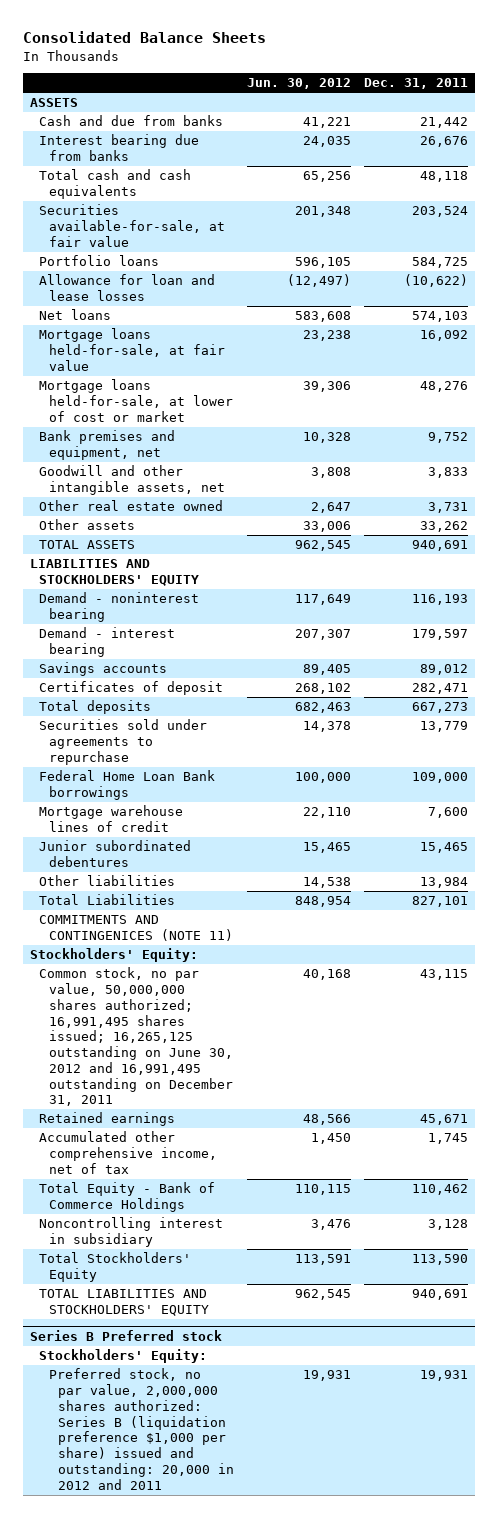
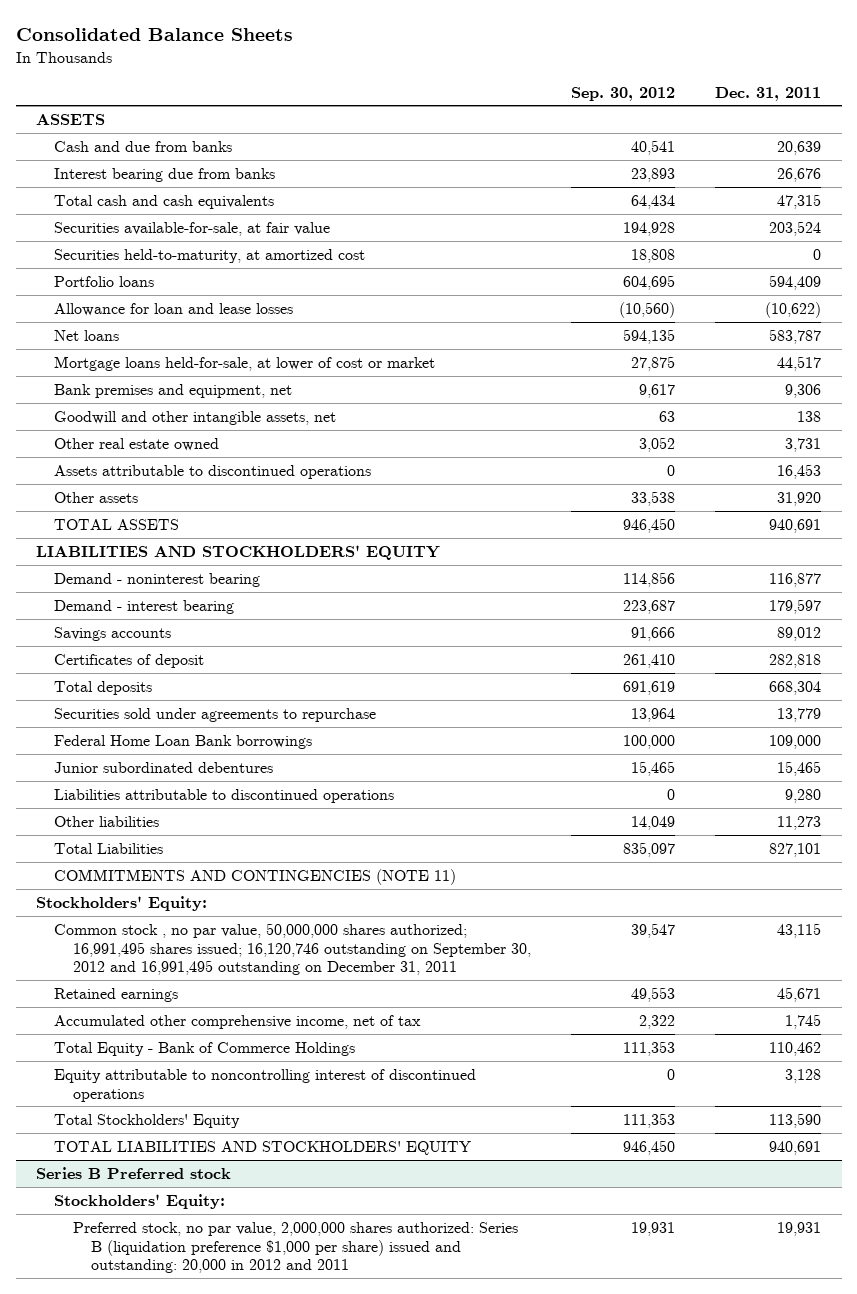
[247,78,352,90] Jun. 30, 2012 -> none
none -> [570,86,675,101] Sep. 30, 2012
[420,117,469,129] 21,442 -> [777,140,822,155] 20,639
[420,171,469,183] 48,118 -> [777,193,822,209] 47,315
none -> [54,248,366,263] Securities held-to-maturity, at amortized cost
[412,257,469,269] 584,725 -> [769,274,822,290] 594,409
[39,328,225,371] Mortgage loans held-for-sale, at fair value -> none
[412,311,469,323] 574,103 -> [769,328,822,344] 583,787
[420,381,469,393] 48,276 -> [777,355,822,371] 44,517
[428,432,469,444] 9,752 -> [785,383,822,398] 9,306
[428,467,469,479] 3,833 -> [797,410,822,422] 138
none -> [54,464,372,479] Assets attributable to discontinued operations
[420,521,469,533] 33,262 -> [777,491,822,506] 31,920
[412,594,469,606] 116,193 -> [769,572,822,587] 116,877
[412,683,469,695] 282,471 -> [769,653,822,668] 282,818
[412,702,469,714] 667,273 -> [769,680,822,695] 668,304
[39,805,184,832] Mortgage warehouse lines of credit -> none
none -> [54,788,395,803] Liabilities attributable to discontinued operations
[420,877,469,889] 13,984 -> [777,815,822,830] 11,273
[39,915,233,941] COMMITMENTS AND CONTINGENICES (NOTE 11) -> [54,868,457,885] COMMITMENTS AND CONTINGENCIES (NOTE 11)
[39,967,233,1107] Common stock, no par value, 50,000,000 shares authorized; 16,991,495 shares issued; 16,265,125 outstanding on June 30, 2012 and 16,991,495 outstanding on December 31, 2011 -> [54,922,531,976] Common stock , no par value, 50,000,000 shares authorized; 16,991,495 shares issued; 16,120,746 outstanding on September 30, 2012 and 16,991,495 outstanding on December 31, 2011
[39,1217,224,1247] Noncontrolling interest in subsidiary -> [54,1068,477,1102] Equity attributable to noncontrolling interest of discontinued operations

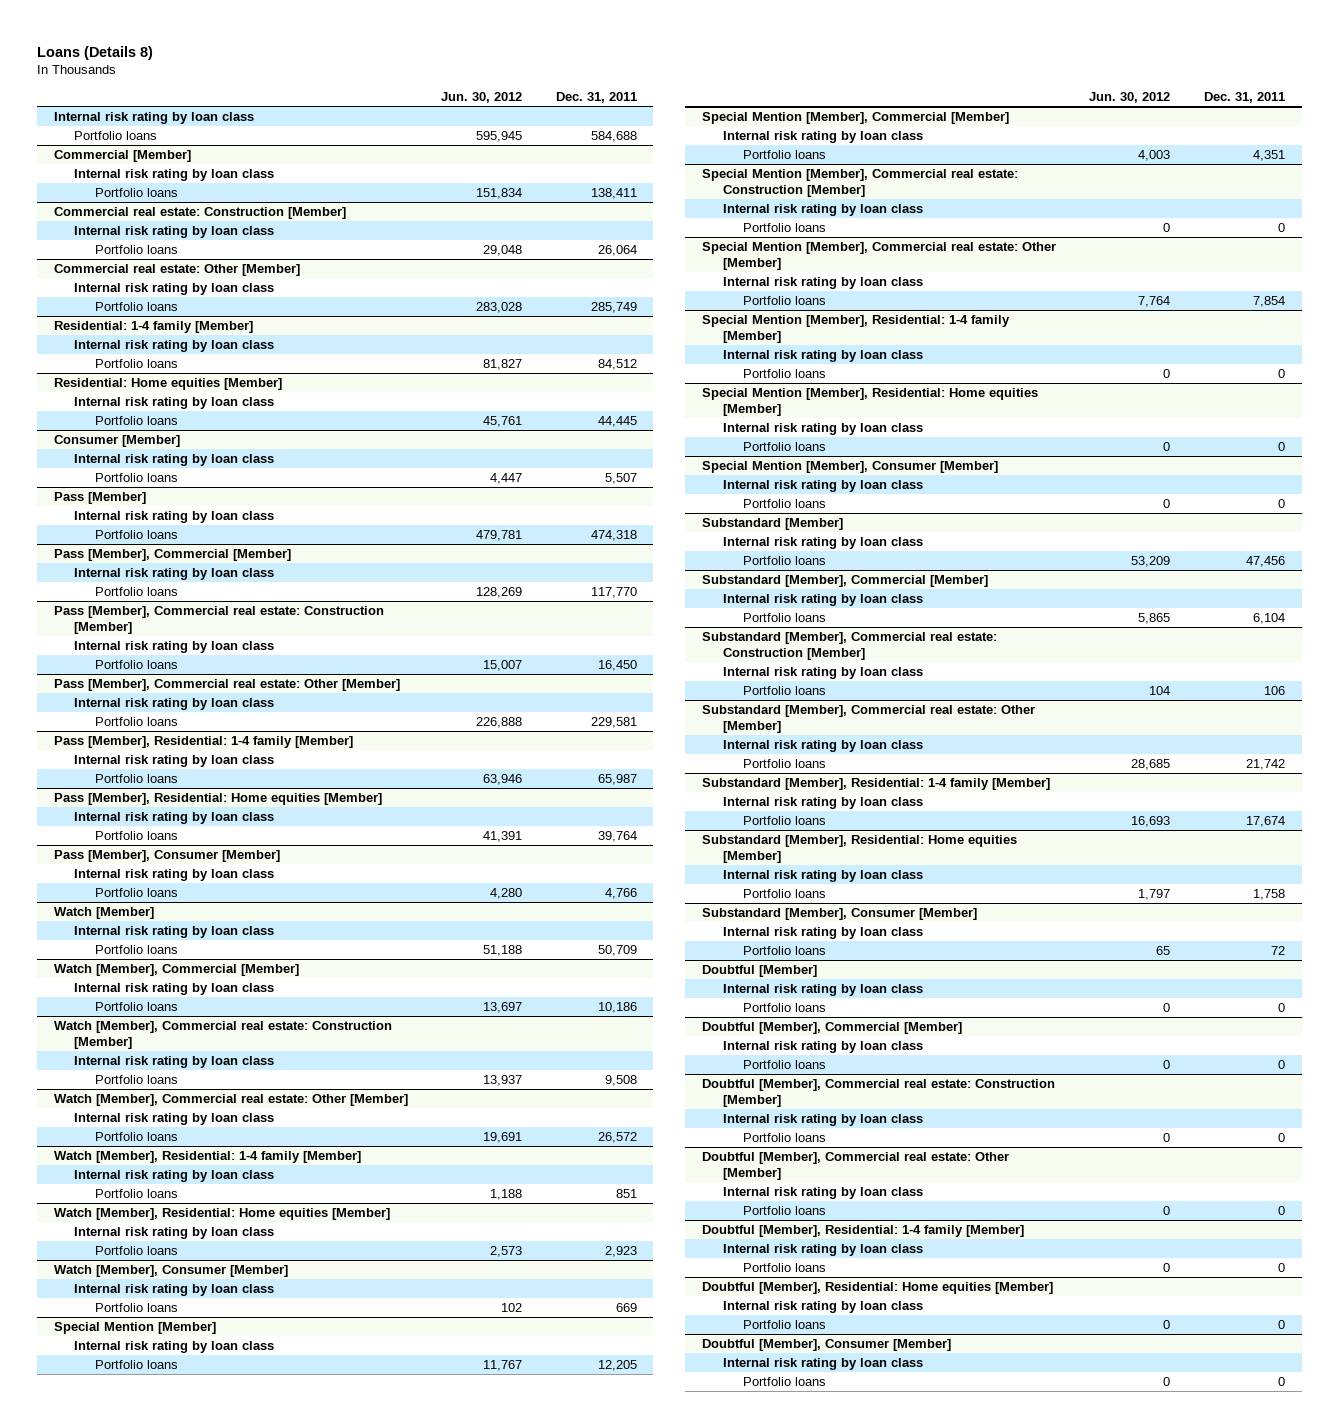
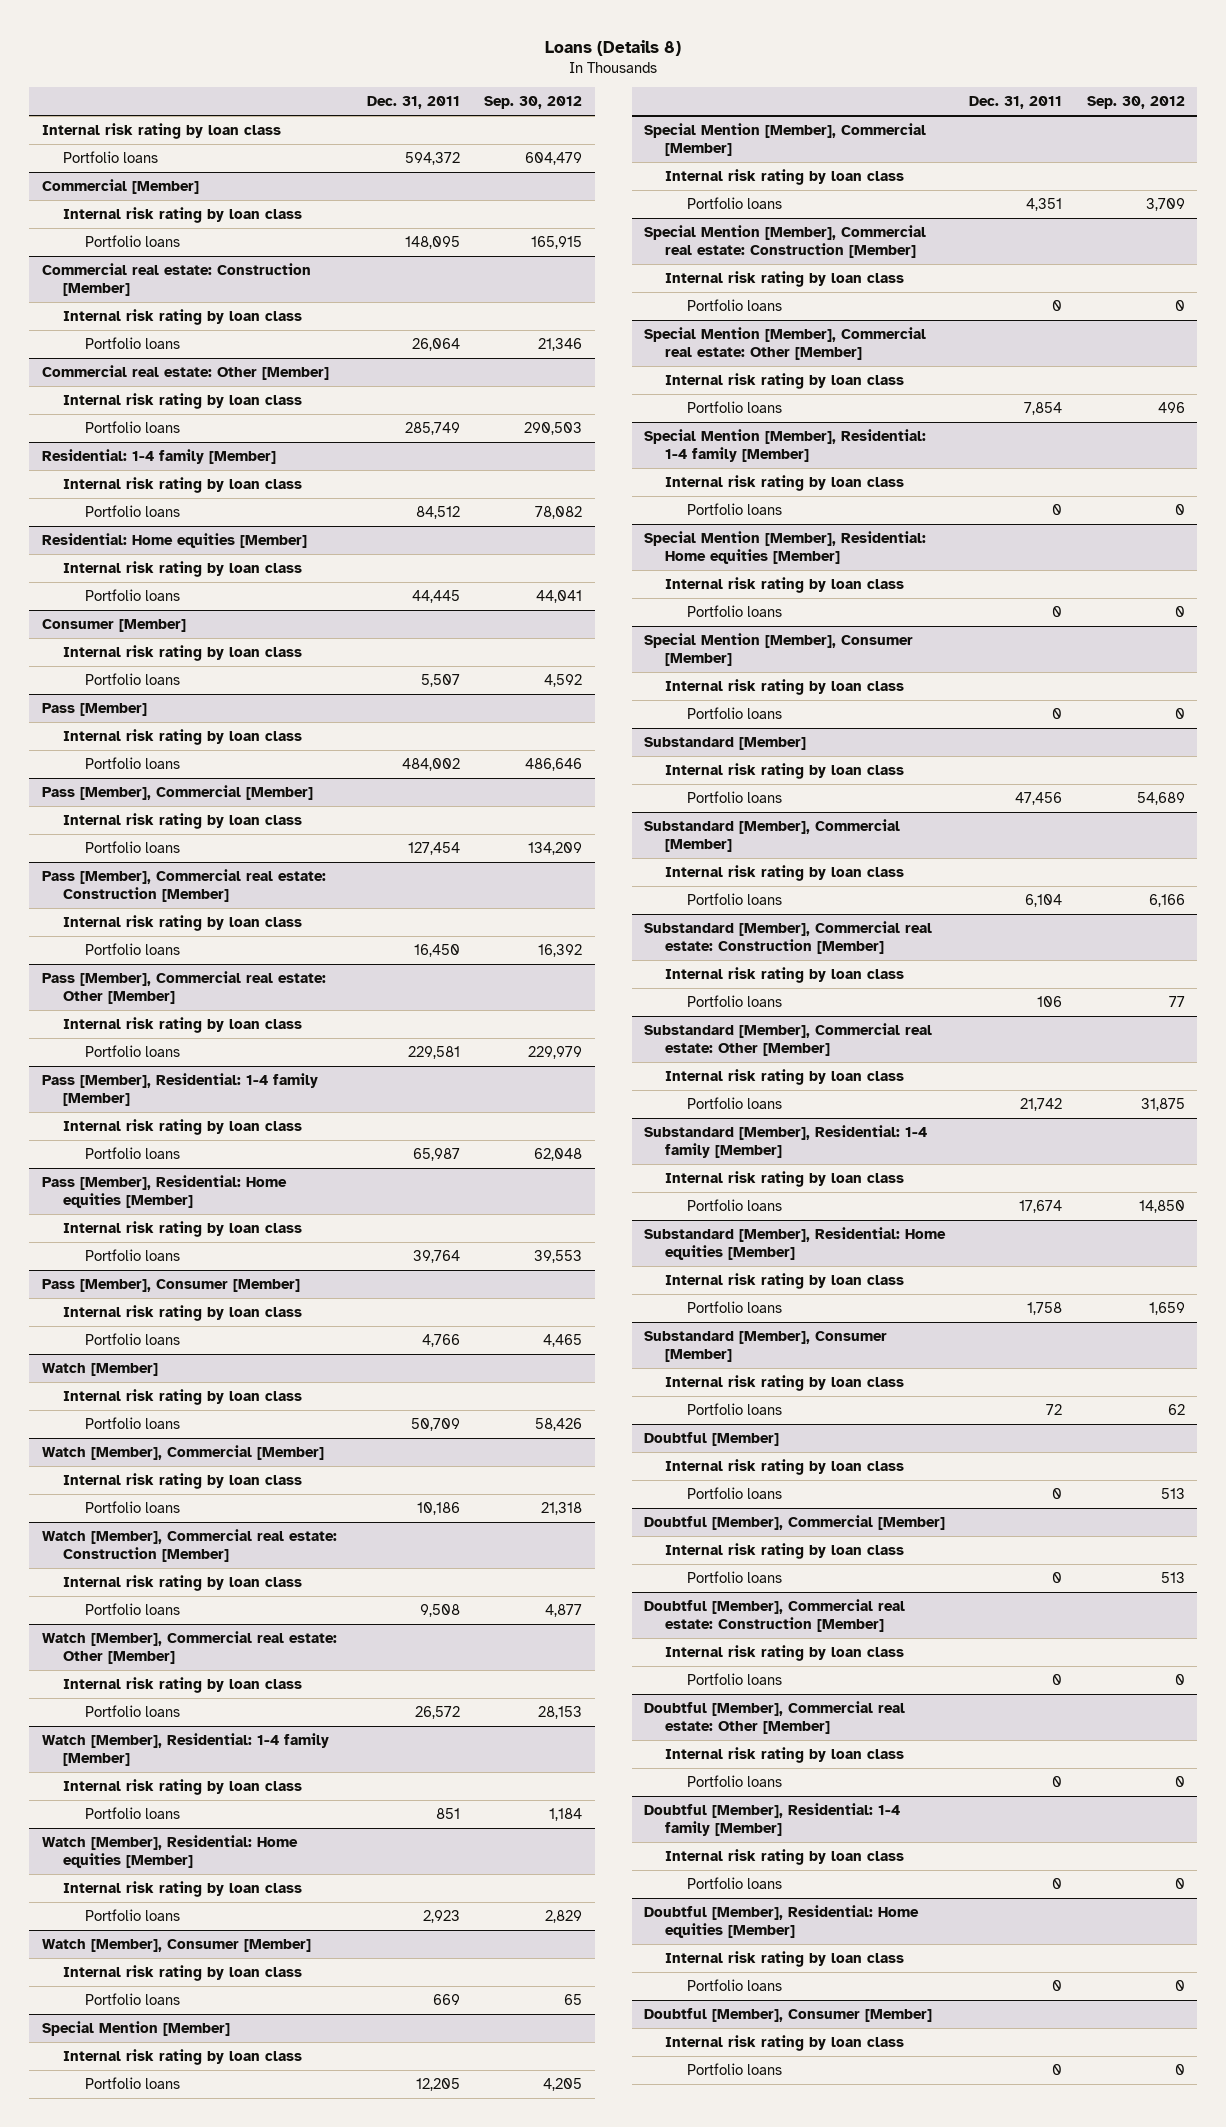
[441,92,523,104] Jun. 30, 2012 -> none
none -> [484,96,583,110] Sep. 30, 2012
[590,130,637,142] 584,688 -> [405,151,461,165] 594,372
[590,187,637,199] 138,411 -> [405,235,461,249] 148,095
[590,529,637,541] 474,318 -> [402,757,461,771] 484,002
[590,586,637,598] 117,770 -> [408,841,461,855] 127,454

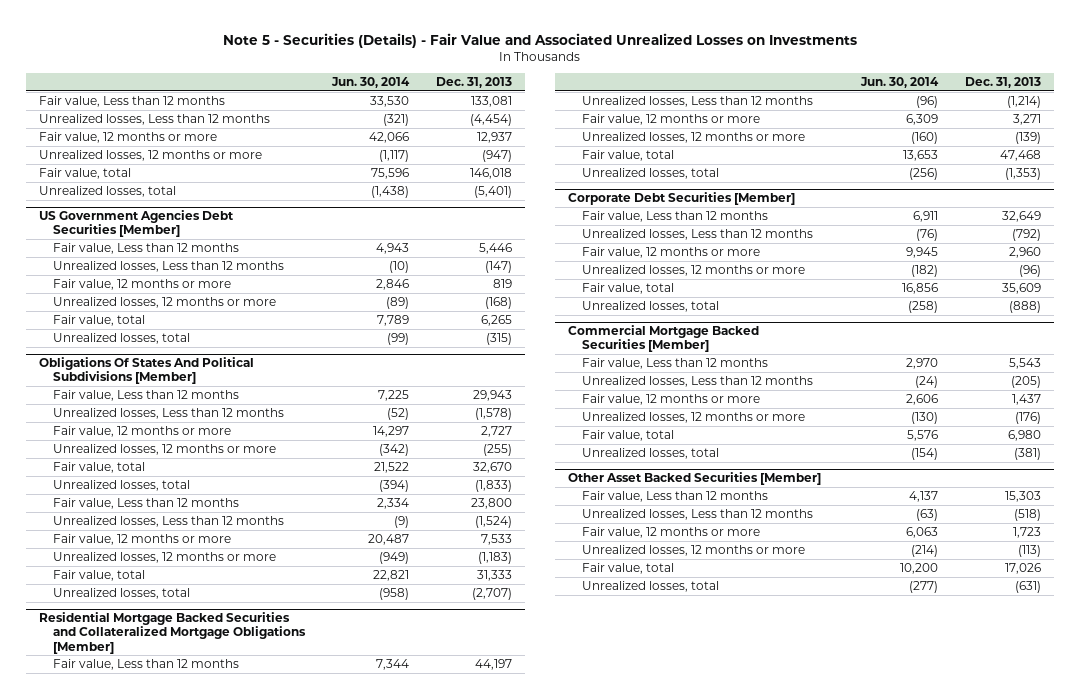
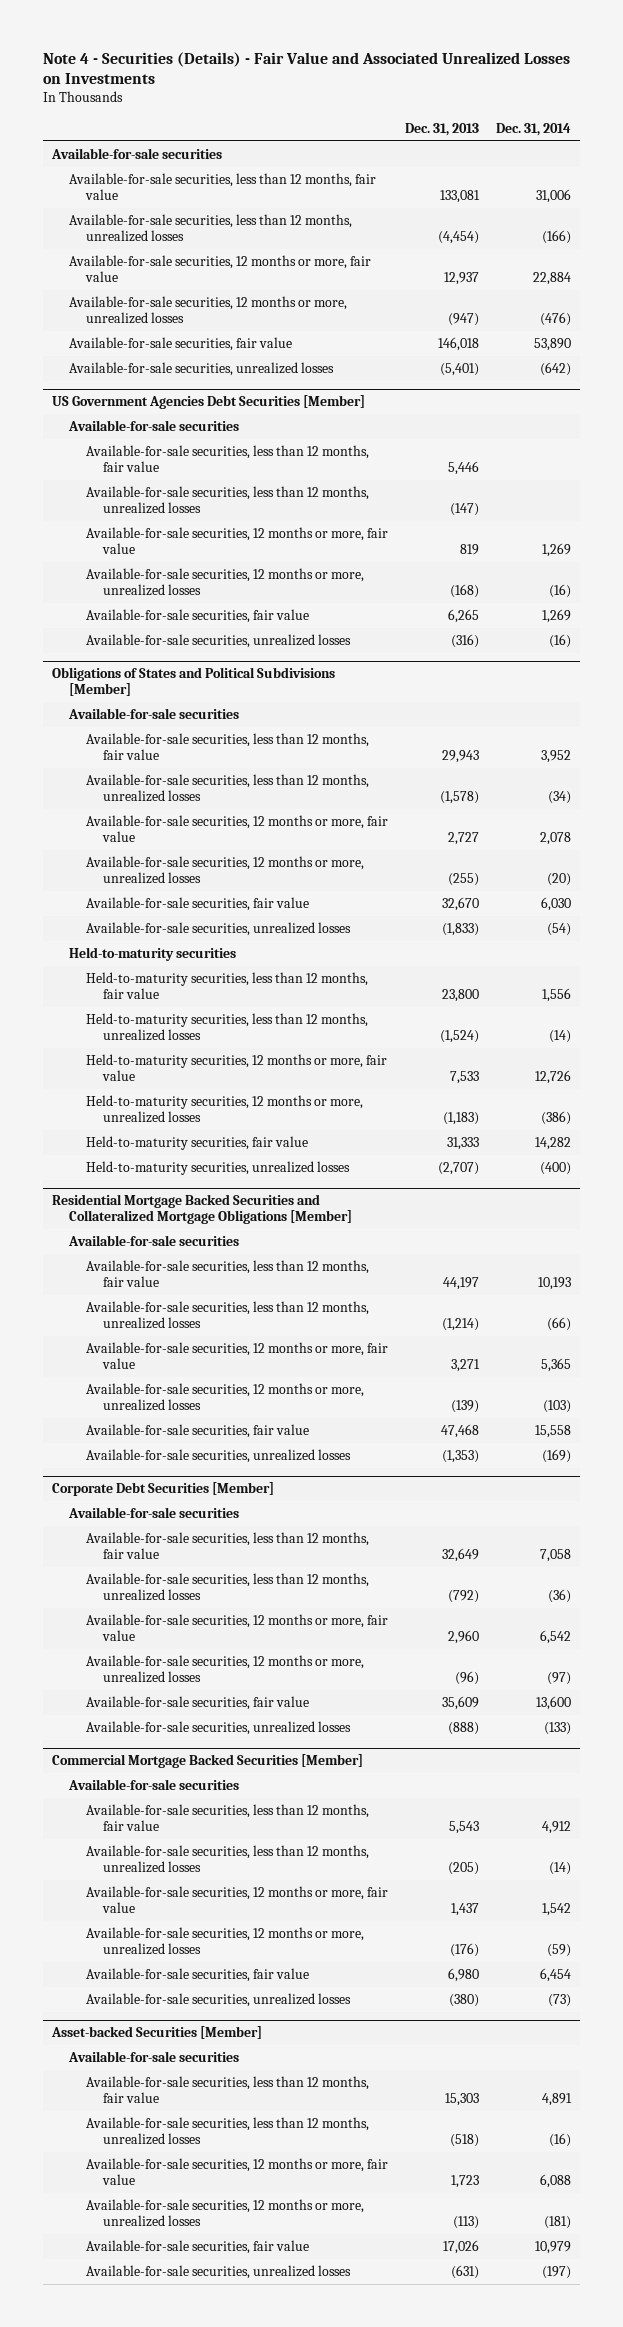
[223,32,858,48] Note 5 - Securities (Details) - Fair Value and Associated Unrealized Losses on Investments -> [43,51,571,85] Note 4 - Securities (Details) - Fair Value and Associated Unrealized Losses on Investments
[331,76,411,88] Jun. 30, 2014 -> none
none -> [496,122,572,136] Dec. 31, 2014
none -> [50,147,222,159] Available-for-sale securities
[39,96,226,108] Fair value, Less than 12 months -> [68,172,376,201] Available-for-sale securities, less than 12 months, fair value
[39,114,271,126] Unrealized losses, Less than 12 months -> [68,213,352,243] Available-for-sale securities, less than 12 months, unrealized losses
[39,132,218,144] Fair value, 12 months or more -> [68,254,371,283] Available-for-sale securities, 12 months or more, fair value
[39,150,263,162] Unrealized losses, 12 months or more -> [68,295,347,325] Available-for-sale securities, 12 months or more, unrealized losses
[39,168,132,180] Fair value, total -> [68,336,292,351] Available-for-sale securities, fair value
[39,186,177,198] Unrealized losses, total -> [68,361,334,376] Available-for-sale securities, unrealized losses
none -> [67,419,239,431] Available-for-sale securities
[53,243,240,255] Fair value, Less than 12 months -> [86,444,370,473] Available-for-sale securities, less than 12 months, fair value
[53,261,285,273] Unrealized losses, Less than 12 months -> [86,485,370,515] Available-for-sale securities, less than 12 months, unrealized losses
[53,279,232,291] Fair value, 12 months or more -> [86,526,389,555] Available-for-sale securities, 12 months or more, fair value
[53,297,277,309] Unrealized losses, 12 months or more -> [86,567,365,597] Available-for-sale securities, 12 months or more, unrealized losses
[53,315,146,327] Fair value, total -> [86,608,310,623] Available-for-sale securities, fair value
[53,333,191,345] Unrealized losses, total -> [86,633,352,648] Available-for-sale securities, unrealized losses
[485,333,512,346] (315) -> [451,633,480,648] (316)
[39,357,255,385] Obligations Of States And Political Subdivisions [Member] -> [51,667,335,697] Obligations of States and Political Subdivisions [Member]
none -> [67,707,239,719] Available-for-sale securities
[53,390,240,402] Fair value, Less than 12 months -> [86,732,370,761] Available-for-sale securities, less than 12 months, fair value
[53,408,285,420] Unrealized losses, Less than 12 months -> [86,773,370,803] Available-for-sale securities, less than 12 months, unrealized losses
[53,426,232,438] Fair value, 12 months or more -> [86,814,389,843] Available-for-sale securities, 12 months or more, fair value
[53,444,277,456] Unrealized losses, 12 months or more -> [86,855,365,885] Available-for-sale securities, 12 months or more, unrealized losses
[53,462,146,474] Fair value, total -> [86,896,310,911] Available-for-sale securities, fair value
[53,480,191,492] Unrealized losses, total -> [86,921,352,936] Available-for-sale securities, unrealized losses
none -> [68,946,236,961] Held-to-maturity securities
[53,498,240,510] Fair value, Less than 12 months -> [86,971,369,1000] Held-to-maturity securities, less than 12 months, fair value
[53,516,285,528] Unrealized losses, Less than 12 months -> [86,1012,369,1042] Held-to-maturity securities, less than 12 months, unrealized losses
[53,534,232,546] Fair value, 12 months or more -> [86,1053,388,1082] Held-to-maturity securities, 12 months or more, fair value
[53,552,277,564] Unrealized losses, 12 months or more -> [86,1094,364,1124] Held-to-maturity securities, 12 months or more, unrealized losses
[53,570,146,582] Fair value, total -> [86,1135,309,1150] Held-to-maturity securities, fair value
[53,588,191,600] Unrealized losses, total -> [86,1160,351,1175] Held-to-maturity securities, unrealized losses
none -> [67,1234,239,1246] Available-for-sale securities
[53,659,240,671] Fair value, Less than 12 months -> [86,1259,370,1288] Available-for-sale securities, less than 12 months, fair value
[582,96,814,108] Unrealized losses, Less than 12 months -> [86,1300,370,1330] Available-for-sale securities, less than 12 months, unrealized losses
[582,114,761,126] Fair value, 12 months or more -> [86,1341,389,1370] Available-for-sale securities, 12 months or more, fair value
[582,132,806,144] Unrealized losses, 12 months or more -> [86,1382,365,1412] Available-for-sale securities, 12 months or more, unrealized losses
[582,150,675,162] Fair value, total -> [86,1423,310,1438] Available-for-sale securities, fair value
[582,168,720,180] Unrealized losses, total -> [86,1448,352,1463] Available-for-sale securities, unrealized losses
none -> [67,1506,239,1518] Available-for-sale securities
[582,211,769,223] Fair value, Less than 12 months -> [86,1531,370,1560] Available-for-sale securities, less than 12 months, fair value
[582,229,814,241] Unrealized losses, Less than 12 months -> [86,1572,370,1602] Available-for-sale securities, less than 12 months, unrealized losses
[582,247,761,259] Fair value, 12 months or more -> [86,1613,389,1642] Available-for-sale securities, 12 months or more, fair value
[582,265,806,277] Unrealized losses, 12 months or more -> [86,1654,365,1684] Available-for-sale securities, 12 months or more, unrealized losses
[582,283,675,295] Fair value, total -> [86,1695,310,1710] Available-for-sale securities, fair value
[582,301,720,313] Unrealized losses, total -> [86,1720,352,1735] Available-for-sale securities, unrealized losses
none -> [67,1778,239,1790] Available-for-sale securities
[582,358,769,370] Fair value, Less than 12 months -> [86,1803,370,1832] Available-for-sale securities, less than 12 months, fair value
[582,376,814,388] Unrealized losses, Less than 12 months -> [86,1844,370,1874] Available-for-sale securities, less than 12 months, unrealized losses
[582,394,761,406] Fair value, 12 months or more -> [86,1885,389,1914] Available-for-sale securities, 12 months or more, fair value
[582,412,806,424] Unrealized losses, 12 months or more -> [86,1926,365,1956] Available-for-sale securities, 12 months or more, unrealized losses
[582,430,675,442] Fair value, total -> [86,1967,310,1982] Available-for-sale securities, fair value
[582,448,720,460] Unrealized losses, total -> [86,1992,352,2007] Available-for-sale securities, unrealized losses
[1013,448,1041,461] (381) -> [449,1993,480,2007] (380)
[568,472,822,486] Other Asset Backed Securities [Member] -> [50,2026,262,2040] Asset-backed Securities [Member]
none -> [67,2050,239,2062] Available-for-sale securities
[582,491,769,503] Fair value, Less than 12 months -> [86,2075,370,2104] Available-for-sale securities, less than 12 months, fair value
[582,509,814,521] Unrealized losses, Less than 12 months -> [86,2116,370,2146] Available-for-sale securities, less than 12 months, unrealized losses
[582,527,761,539] Fair value, 12 months or more -> [86,2157,389,2186] Available-for-sale securities, 12 months or more, fair value
[582,545,806,557] Unrealized losses, 12 months or more -> [86,2198,365,2228] Available-for-sale securities, 12 months or more, unrealized losses
[582,563,675,575] Fair value, total -> [86,2239,310,2254] Available-for-sale securities, fair value
[582,581,720,593] Unrealized losses, total -> [86,2264,352,2279] Available-for-sale securities, unrealized losses

